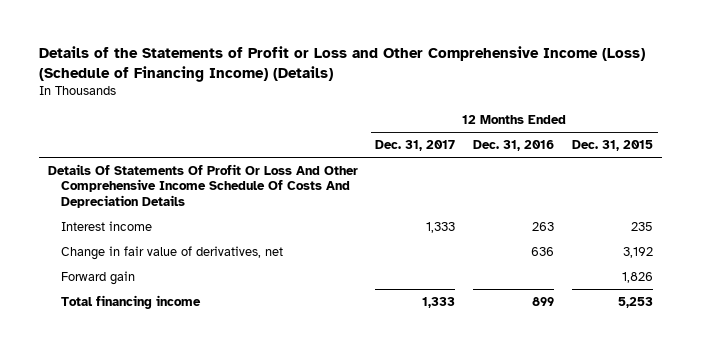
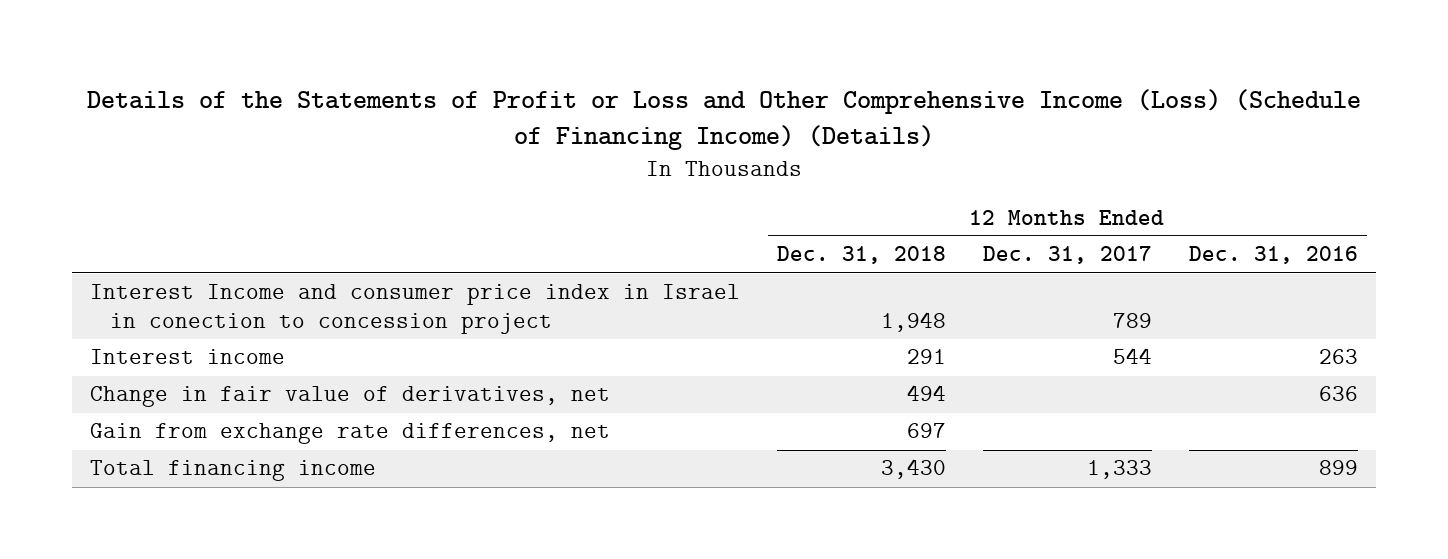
[572,139,654,151] Dec. 31, 2015 -> none
none -> [777,246,947,265] Dec. 31, 2018
[47,163,358,208] Details Of Statements Of Profit Or Loss And Other Comprehensive Income Schedule Of Costs And Depreciation Details -> none
none -> [90,284,741,335] Interest Income and consumer price index in Israel in conection to concession project
[426,221,456,233] 1,333 -> [1112,348,1152,365] 544
[60,270,135,285] Forward gain -> none
none -> [90,423,611,445] Gain from exchange rate differences, net

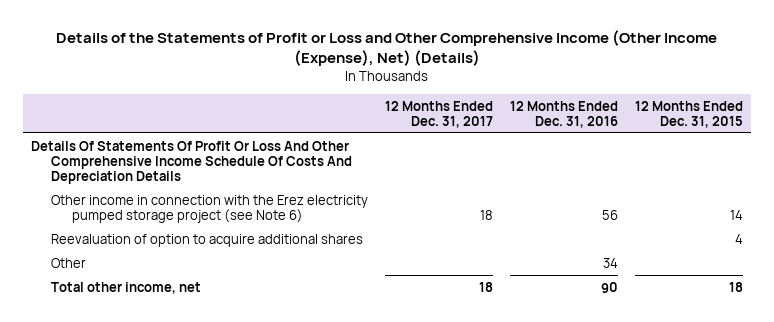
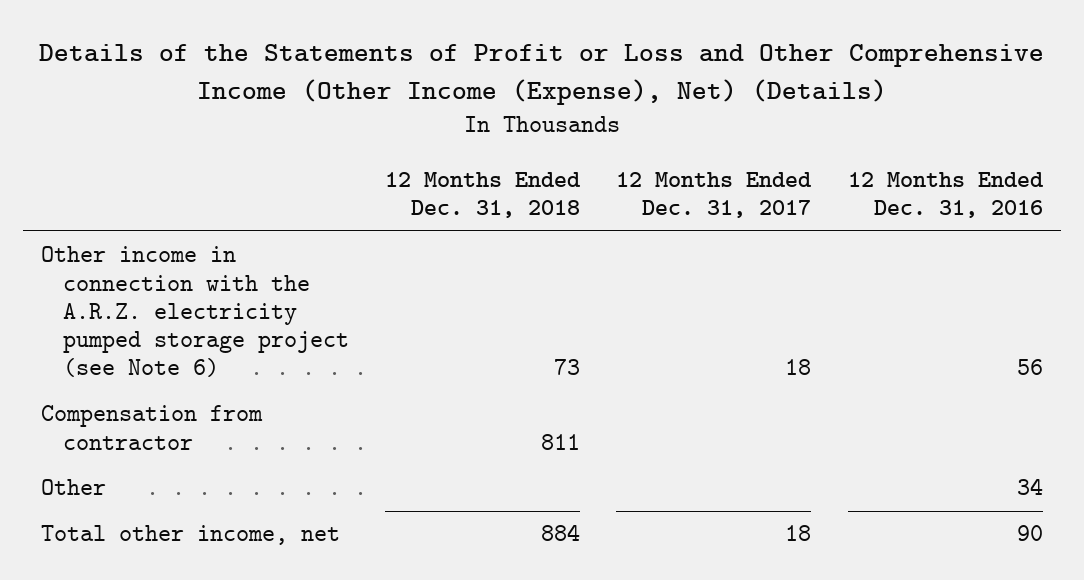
[634,100,743,128] 12 Months Ended Dec. 31, 2015 -> none
none -> [384,171,581,218] 12 Months Ended Dec. 31, 2018
[30,140,353,184] Details Of Statements Of Profit Or Loss And Other Comprehensive Income Schedule Of Costs And Depreciation Details -> none
[51,233,364,247] Reevaluation of option to acquire additional shares -> none
[51,194,369,223] Other income in connection with the Erez electricity pumped storage project (see Note 6) -> [41,246,349,377] Other income in connection with the A.R.Z. electricity pumped storage project (see Note 6)
none -> [41,405,264,450] Compensation from contractor

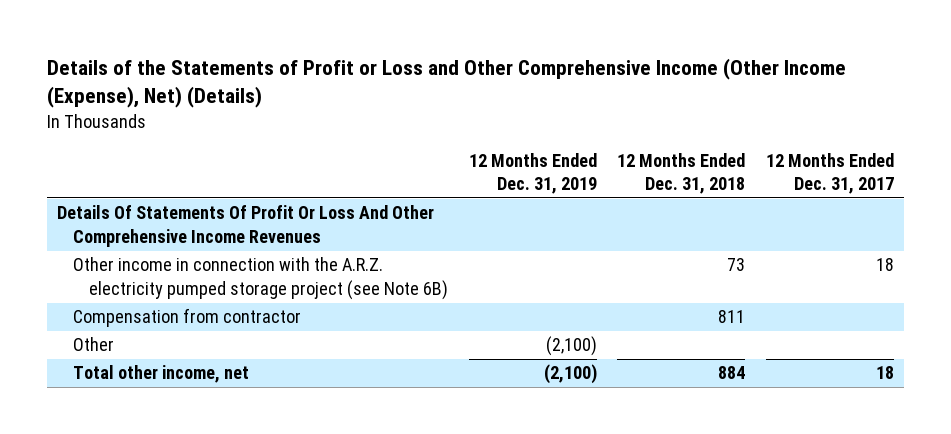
[847,171,1044,218] 12 Months Ended Dec. 31, 2016 -> none
none -> [468,152,597,195] 12 Months Ended Dec. 31, 2019
none -> [57,205,435,248] Details Of Statements Of Profit Or Loss And Other Comprehensive Income Revenues
[41,246,349,377] Other income in connection with the A.R.Z. electricity pumped storage project (see Note 6) -> [73,257,449,301] Other income in connection with the A.R.Z. electricity pumped storage project (see Note 6B)

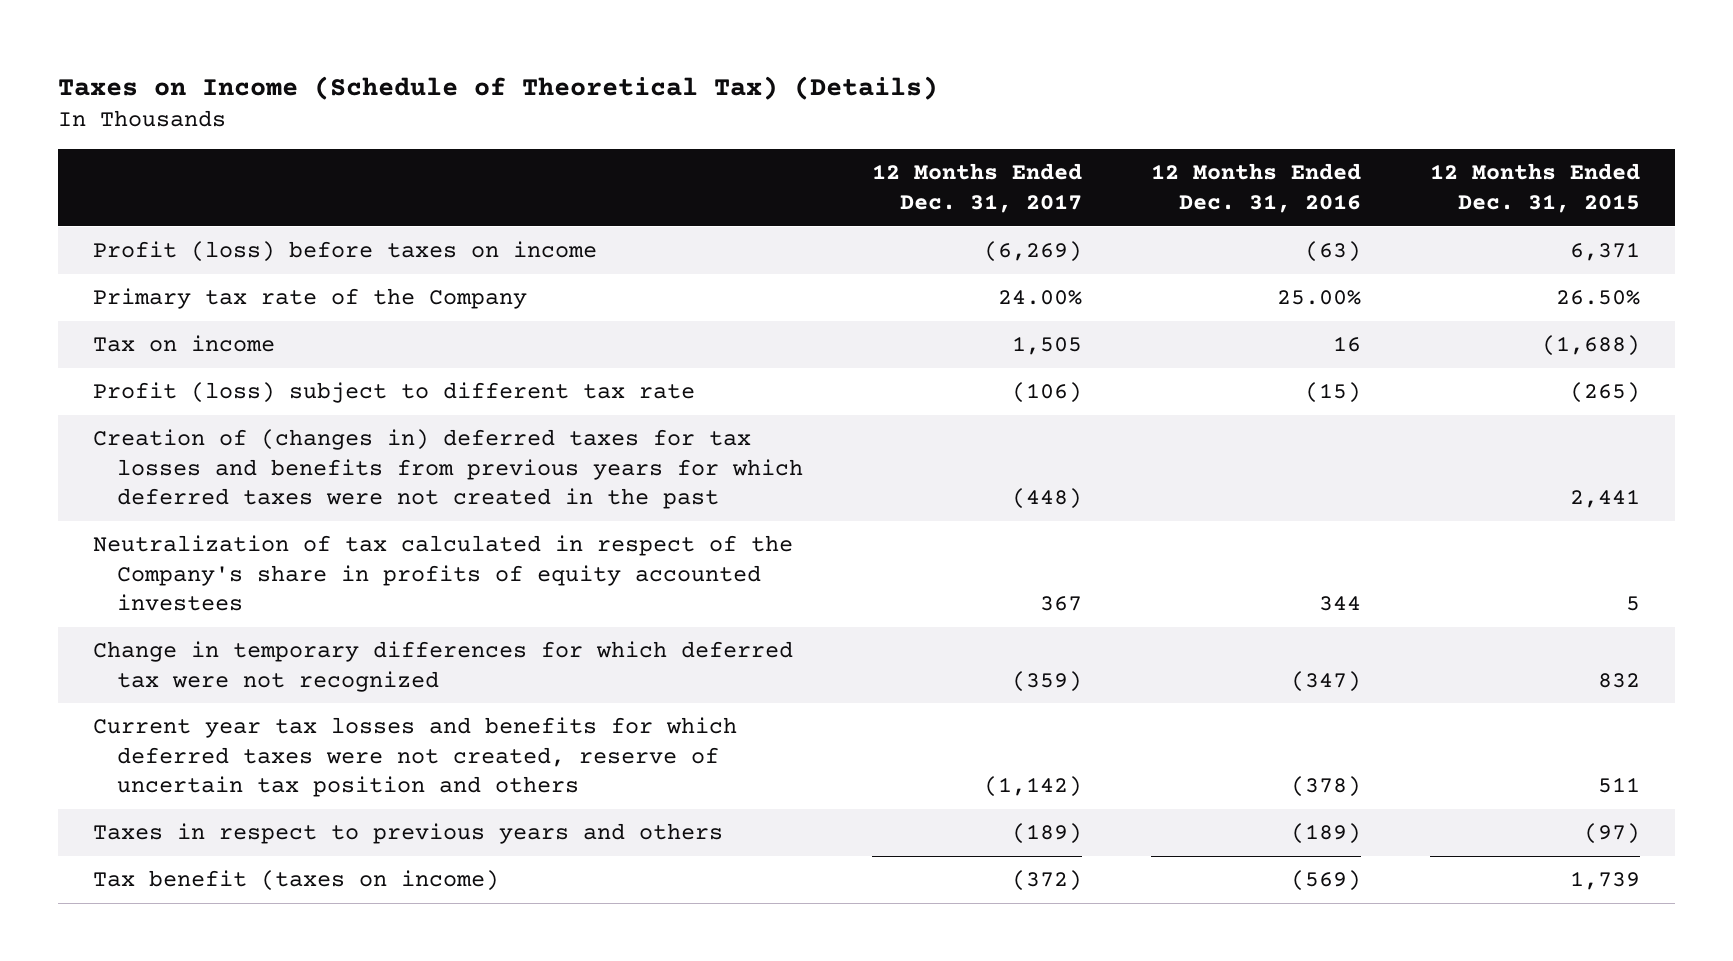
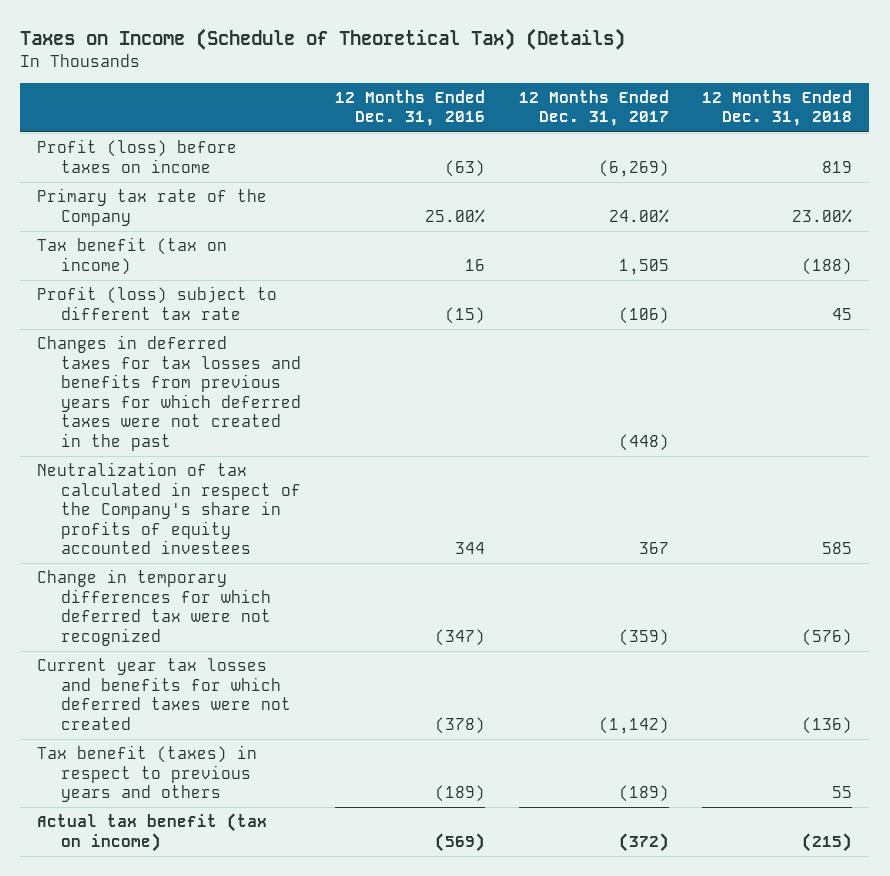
[1430,163,1641,214] 12 Months Ended Dec. 31, 2015 -> none
none -> [702,90,853,127] 12 Months Ended Dec. 31, 2018
[92,335,275,353] Tax on income -> [37,237,228,275] Tax benefit (tax on income)
[92,429,804,510] Creation of (changes in) deferred taxes for tax losses and benefits from previous years for which deferred taxes were not created in the past -> [37,335,302,451] Changes in deferred taxes for tax losses and benefits from previous years for which deferred taxes were not created in the past
[92,717,737,798] Current year tax losses and benefits for which deferred taxes were not created, reserve of uncertain tax position and others -> [37,658,292,730] Current year tax losses and benefits for which deferred taxes were not created
[92,823,723,845] Taxes in respect to previous years and others -> [37,745,258,803] Tax benefit (taxes) in respect to previous years and others
[92,870,499,892] Tax benefit (taxes on income) -> [37,813,268,852] Actual tax benefit (tax on income)

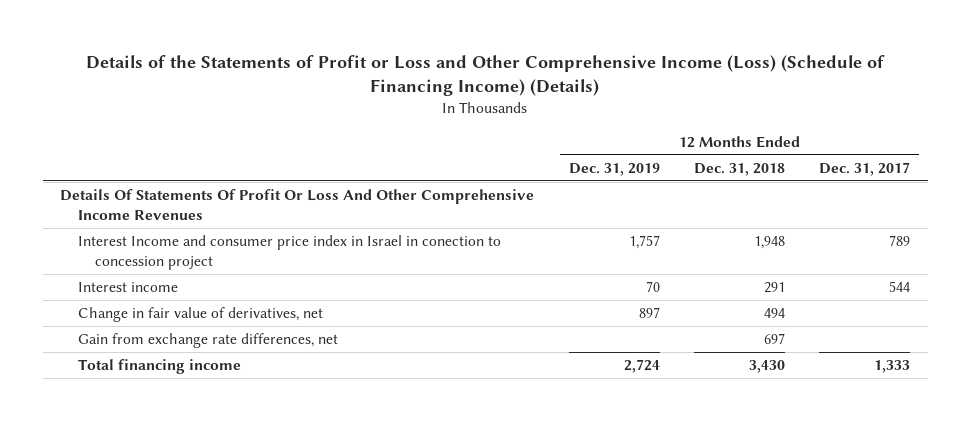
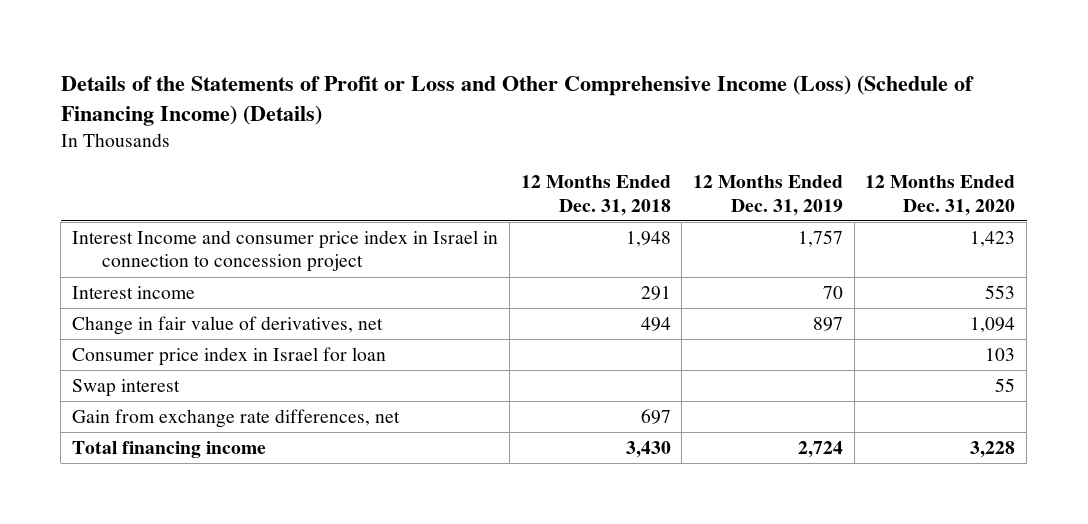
[819,161,911,176] Dec. 31, 2017 -> none
none -> [865,175,1016,216] 12 Months Ended Dec. 31, 2020
[60,189,535,221] Details Of Statements Of Profit Or Loss And Other Comprehensive Income Revenues -> none
[77,235,501,271] Interest Income and consumer price index in Israel in conection to concession project -> [72,229,499,273] Interest Income and consumer price index in Israel in connection to concession project
none -> [72,346,387,366] Consumer price index in Israel for loan
none -> [72,378,181,397] Swap interest

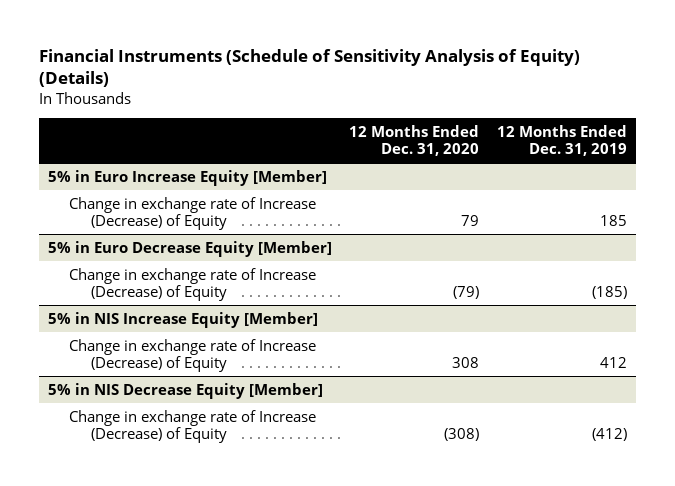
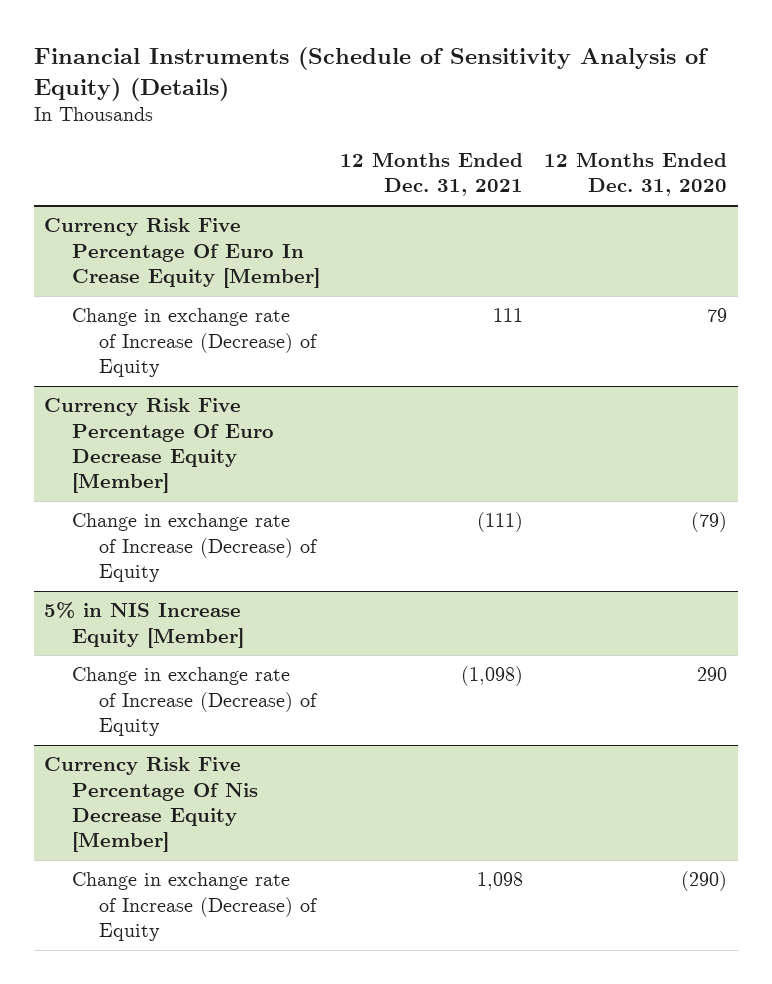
[496,124,627,156] 12 Months Ended Dec. 31, 2019 -> none
none -> [340,152,524,197] 12 Months Ended Dec. 31, 2021
[47,169,327,186] 5% in Euro Increase Equity [Member] -> none
none -> [44,218,320,288] Currency Risk Five Percentage Of Euro In Crease Equity [Member]
[47,240,332,257] 5% in Euro Decrease Equity [Member] -> [44,398,274,493] Currency Risk Five Percentage Of Euro Decrease Equity [Member]
[452,356,480,368] 308 -> [697,667,728,682] 290
[47,382,323,399] 5% in NIS Decrease Equity [Member] -> [44,757,258,852] Currency Risk Five Percentage Of Nis Decrease Equity [Member]
[444,427,480,441] (308) -> [681,871,728,892] (290)

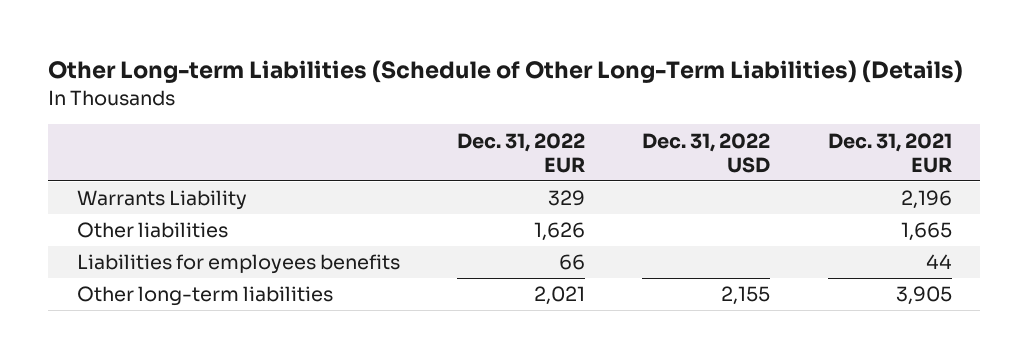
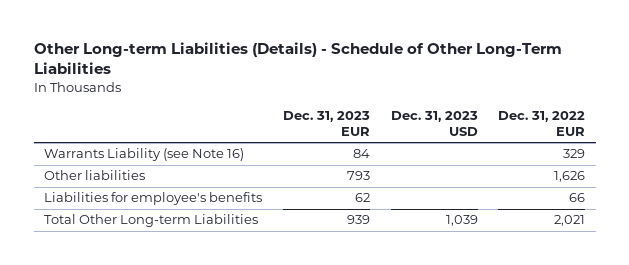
[47,60,963,84] Other Long-term Liabilities (Schedule of Other Long-Term Liabilities) (Details) -> [33,42,562,75] Other Long-term Liabilities (Details) - Schedule of Other Long-Term Liabilities
[642,132,771,173] Dec. 31, 2022 USD -> none
[827,132,952,173] Dec. 31, 2021 EUR -> none
none -> [282,111,370,137] Dec. 31, 2023 EUR
none -> [390,111,478,137] Dec. 31, 2023 USD
[76,190,247,211] Warrants Liability -> [44,148,245,162] Warrants Liability (see Note 16)
[76,254,400,275] Liabilities for employees benefits -> [44,192,263,206] Liabilities for employee's benefits
[76,286,333,307] Other long-term liabilities -> [44,214,259,228] Total Other Long-term Liabilities

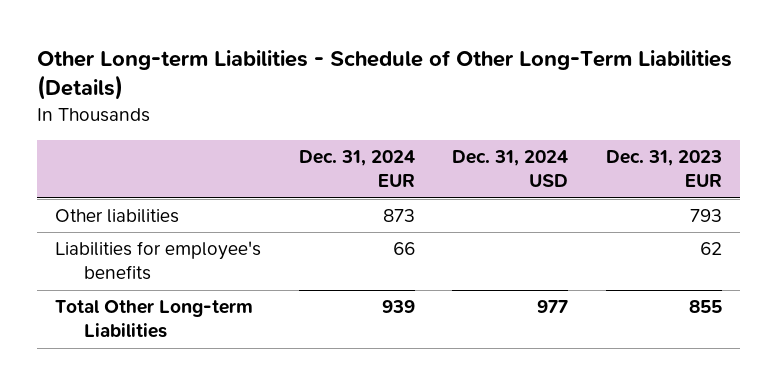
[33,42,562,75] Other Long-term Liabilities (Details) - Schedule of Other Long-Term Liabilities -> [36,49,732,101] Other Long-term Liabilities - Schedule of Other Long-Term Liabilities (Details)
[390,111,478,137] Dec. 31, 2023 USD -> none
[498,111,586,137] Dec. 31, 2022 EUR -> none
none -> [298,150,415,188] Dec. 31, 2024 EUR
none -> [452,150,569,188] Dec. 31, 2024 USD
[44,148,245,162] Warrants Liability (see Note 16) -> none
[346,215,370,225] 939 -> [688,300,722,314] 855

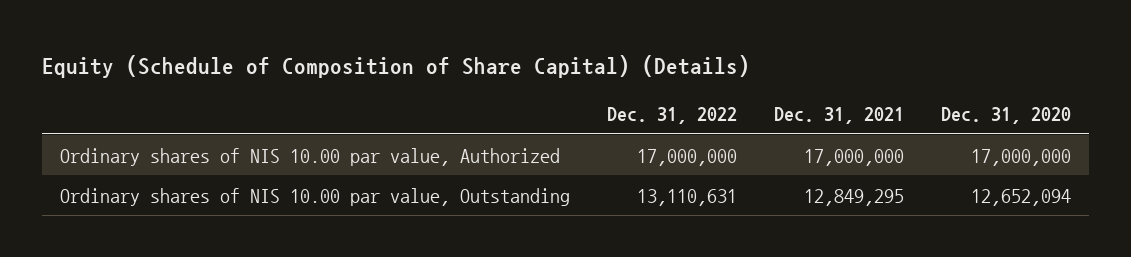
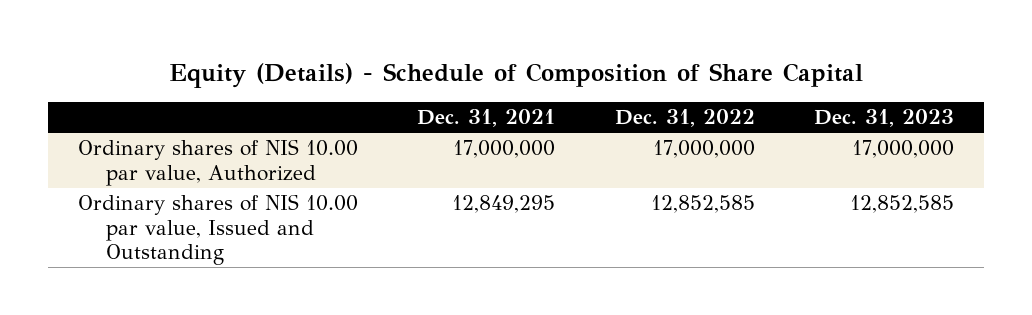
[41,55,750,79] Equity (Schedule of Composition of Share Capital) (Details) -> [169,62,864,88] Equity (Details) - Schedule of Composition of Share Capital
[940,107,1071,125] Dec. 31, 2020 -> none
none -> [814,109,955,128] Dec. 31, 2023
[60,187,571,206] Ordinary shares of NIS 10.00 par value, Outstanding -> [77,194,358,266] Ordinary shares of NIS 10.00 par value, Issued and Outstanding
[637,188,738,206] 13,110,631 -> [650,195,755,214] 12,852,585

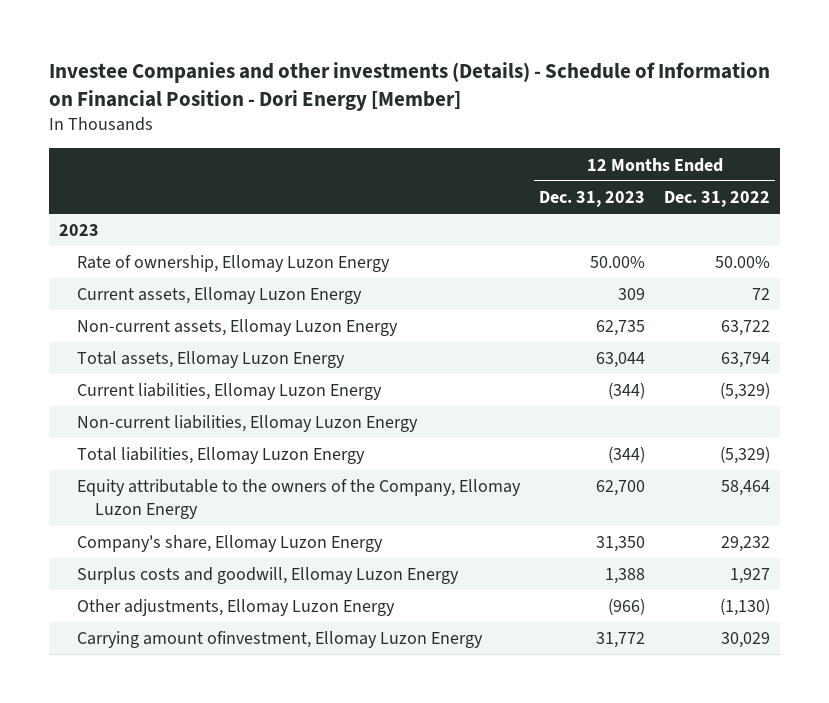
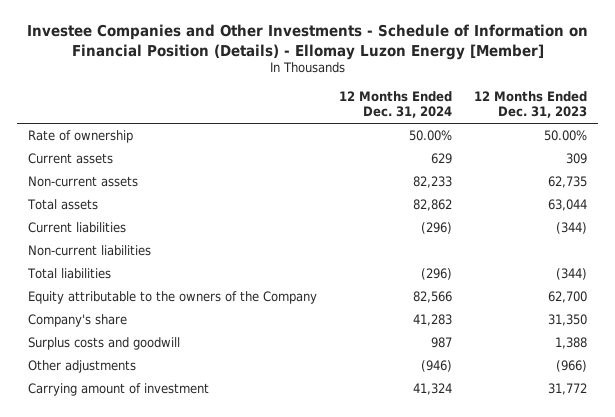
[49,61,771,111] Investee Companies and other investments (Details) - Schedule of Information on Financial Position - Dori Energy [Member] -> [26,24,588,60] Investee Companies and Other Investments - Schedule of Information on Financial Position (Details) - Ellomay Luzon Energy [Member]
[664,191,771,208] Dec. 31, 2022 -> none
none -> [339,91,453,119] 12 Months Ended Dec. 31, 2024
[58,224,99,237] 2023 -> none
[77,255,391,273] Rate of ownership, Ellomay Luzon Energy -> [28,130,134,144] Rate of ownership
[77,287,363,305] Current assets, Ellomay Luzon Energy -> [28,153,114,165] Current assets
[77,319,399,337] Non-current assets, Ellomay Luzon Energy -> [28,176,139,188] Non-current assets
[77,351,346,369] Total assets, Ellomay Luzon Energy -> [27,199,99,211] Total assets
[77,383,383,401] Current liabilities, Ellomay Luzon Energy -> [28,222,127,234] Current liabilities
[77,415,419,433] Non-current liabilities, Ellomay Luzon Energy -> [28,245,152,257] Non-current liabilities
[77,447,366,465] Total liabilities, Ellomay Luzon Energy -> [27,268,112,280] Total liabilities
[77,479,522,520] Equity attributable to the owners of the Company, Ellomay Luzon Energy -> [28,291,318,305] Equity attributable to the owners of the Company
[77,535,384,553] Company's share, Ellomay Luzon Energy -> [28,314,128,328] Company's share
[77,567,460,585] Surplus costs and goodwill, Ellomay Luzon Energy -> [28,337,181,351] Surplus costs and goodwill
[77,599,396,617] Other adjustments, Ellomay Luzon Energy -> [28,360,137,374] Other adjustments
[77,631,484,649] Carrying amount ofinvestment, Ellomay Luzon Energy -> [28,383,210,397] Carrying amount of investment

